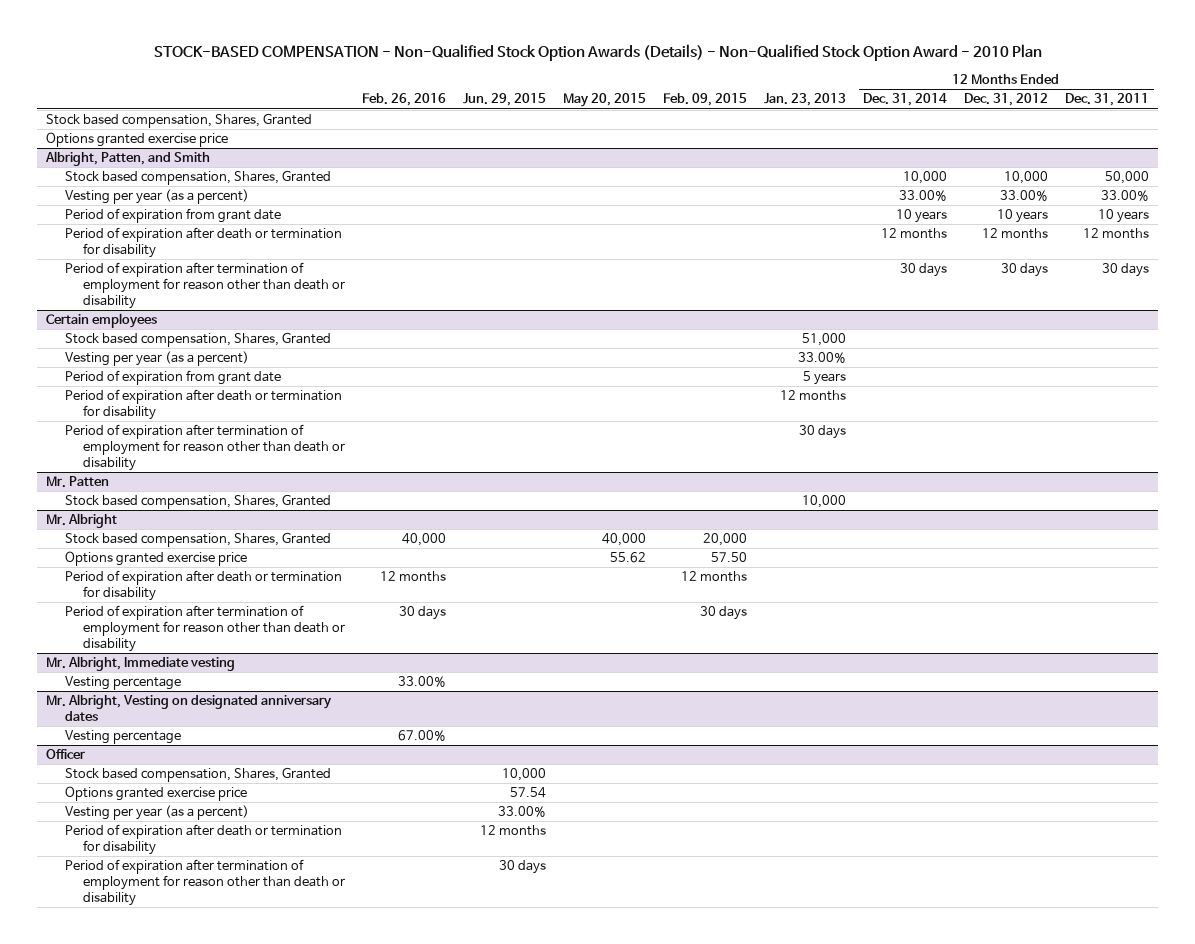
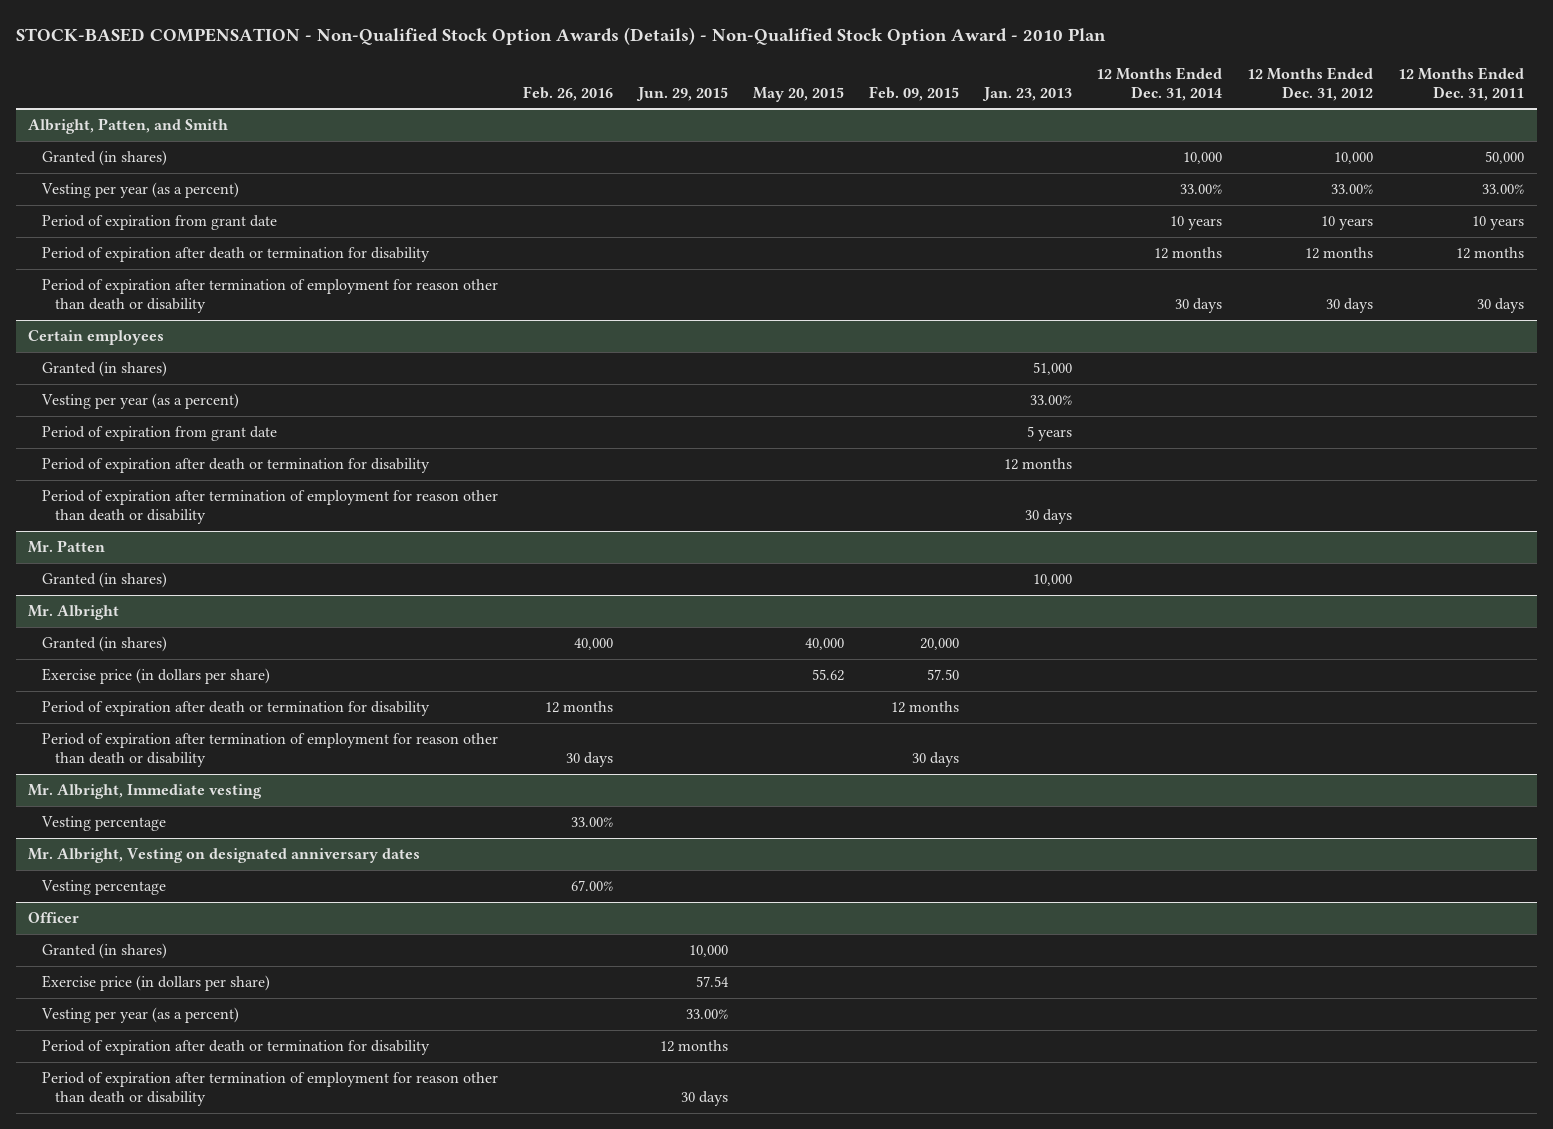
[45,113,312,129] Stock based compensation, Shares, Granted -> none
[45,132,228,148] Options granted exercise price -> none
[64,170,331,186] Stock based compensation, Shares, Granted -> [41,150,167,167] Granted (in shares)
[64,332,331,348] Stock based compensation, Shares, Granted -> [41,361,167,378] Granted (in shares)
[64,494,331,510] Stock based compensation, Shares, Granted -> [41,572,167,589] Granted (in shares)
[64,532,331,548] Stock based compensation, Shares, Granted -> [41,636,167,653] Granted (in shares)
[64,551,247,567] Options granted exercise price -> [41,668,270,685] Exercise price (in dollars per share)
[64,767,331,783] Stock based compensation, Shares, Granted -> [41,943,167,960] Granted (in shares)
[64,786,247,802] Options granted exercise price -> [41,975,270,992] Exercise price (in dollars per share)

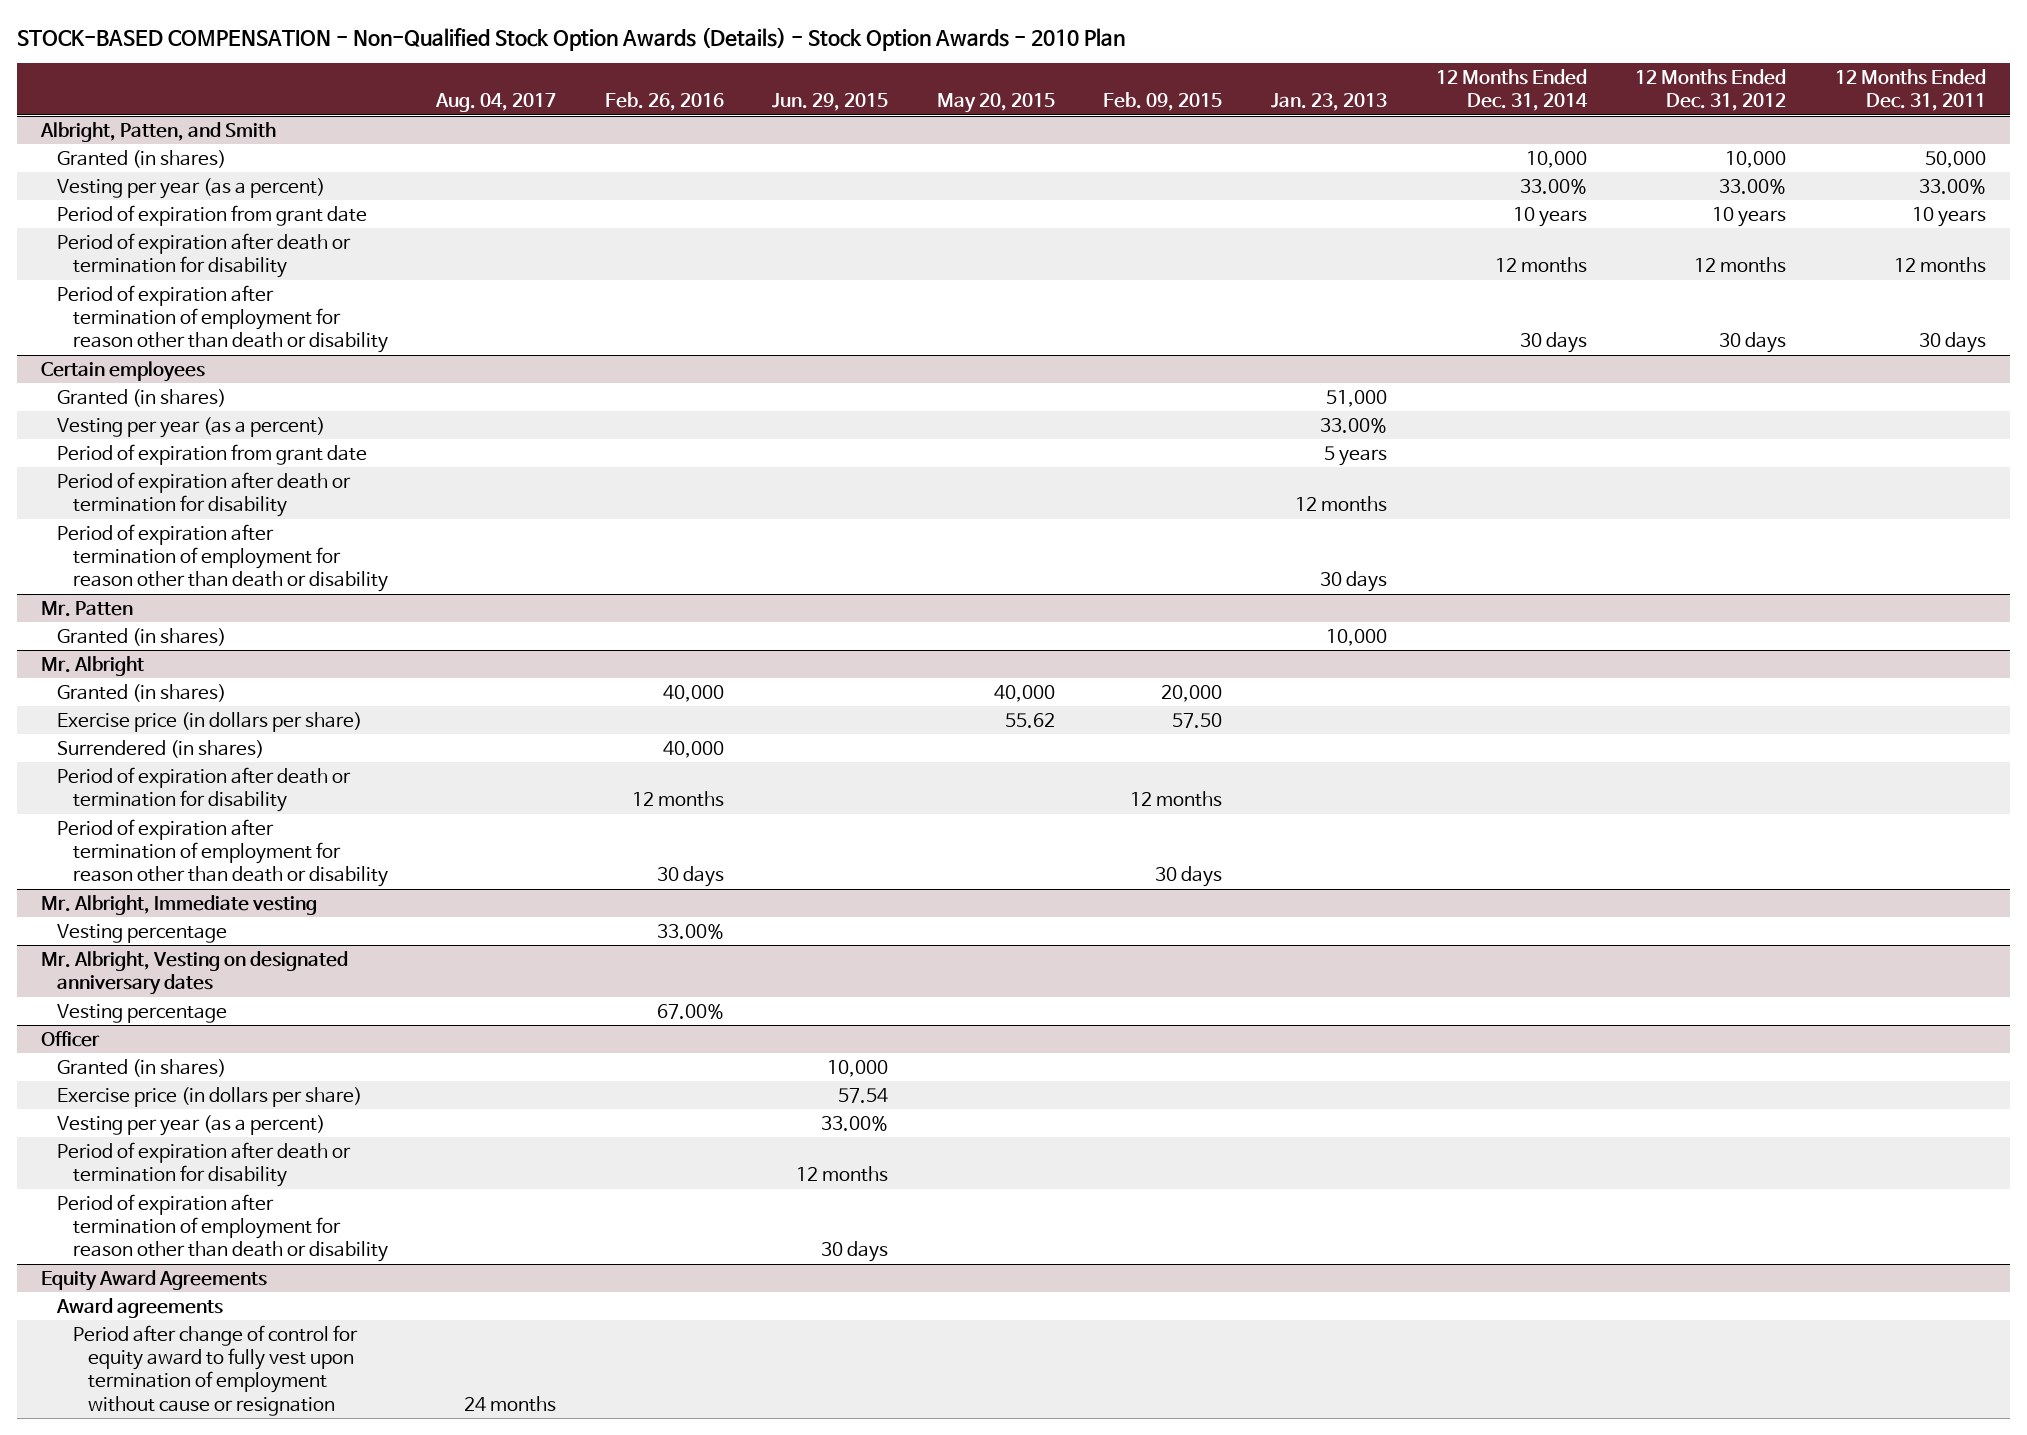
[15,27,1106,46] STOCK-BASED COMPENSATION - Non-Qualified Stock Option Awards (Details) - Non-Qualified Stock Option Award - 2010 Plan -> [16,27,1125,52] STOCK-BASED COMPENSATION - Non-Qualified Stock Option Awards (Details) - Stock Option Awards - 2010 Plan
none -> [435,93,557,113] Aug. 04, 2017
none -> [56,739,264,758] Surrendered (in shares)
none -> [40,1269,267,1291] Equity Award Agreements
none -> [55,1297,223,1318] Award agreements
none -> [72,1324,358,1416] Period after change of control for equity award to fully vest upon termination of employment without cause or resignation

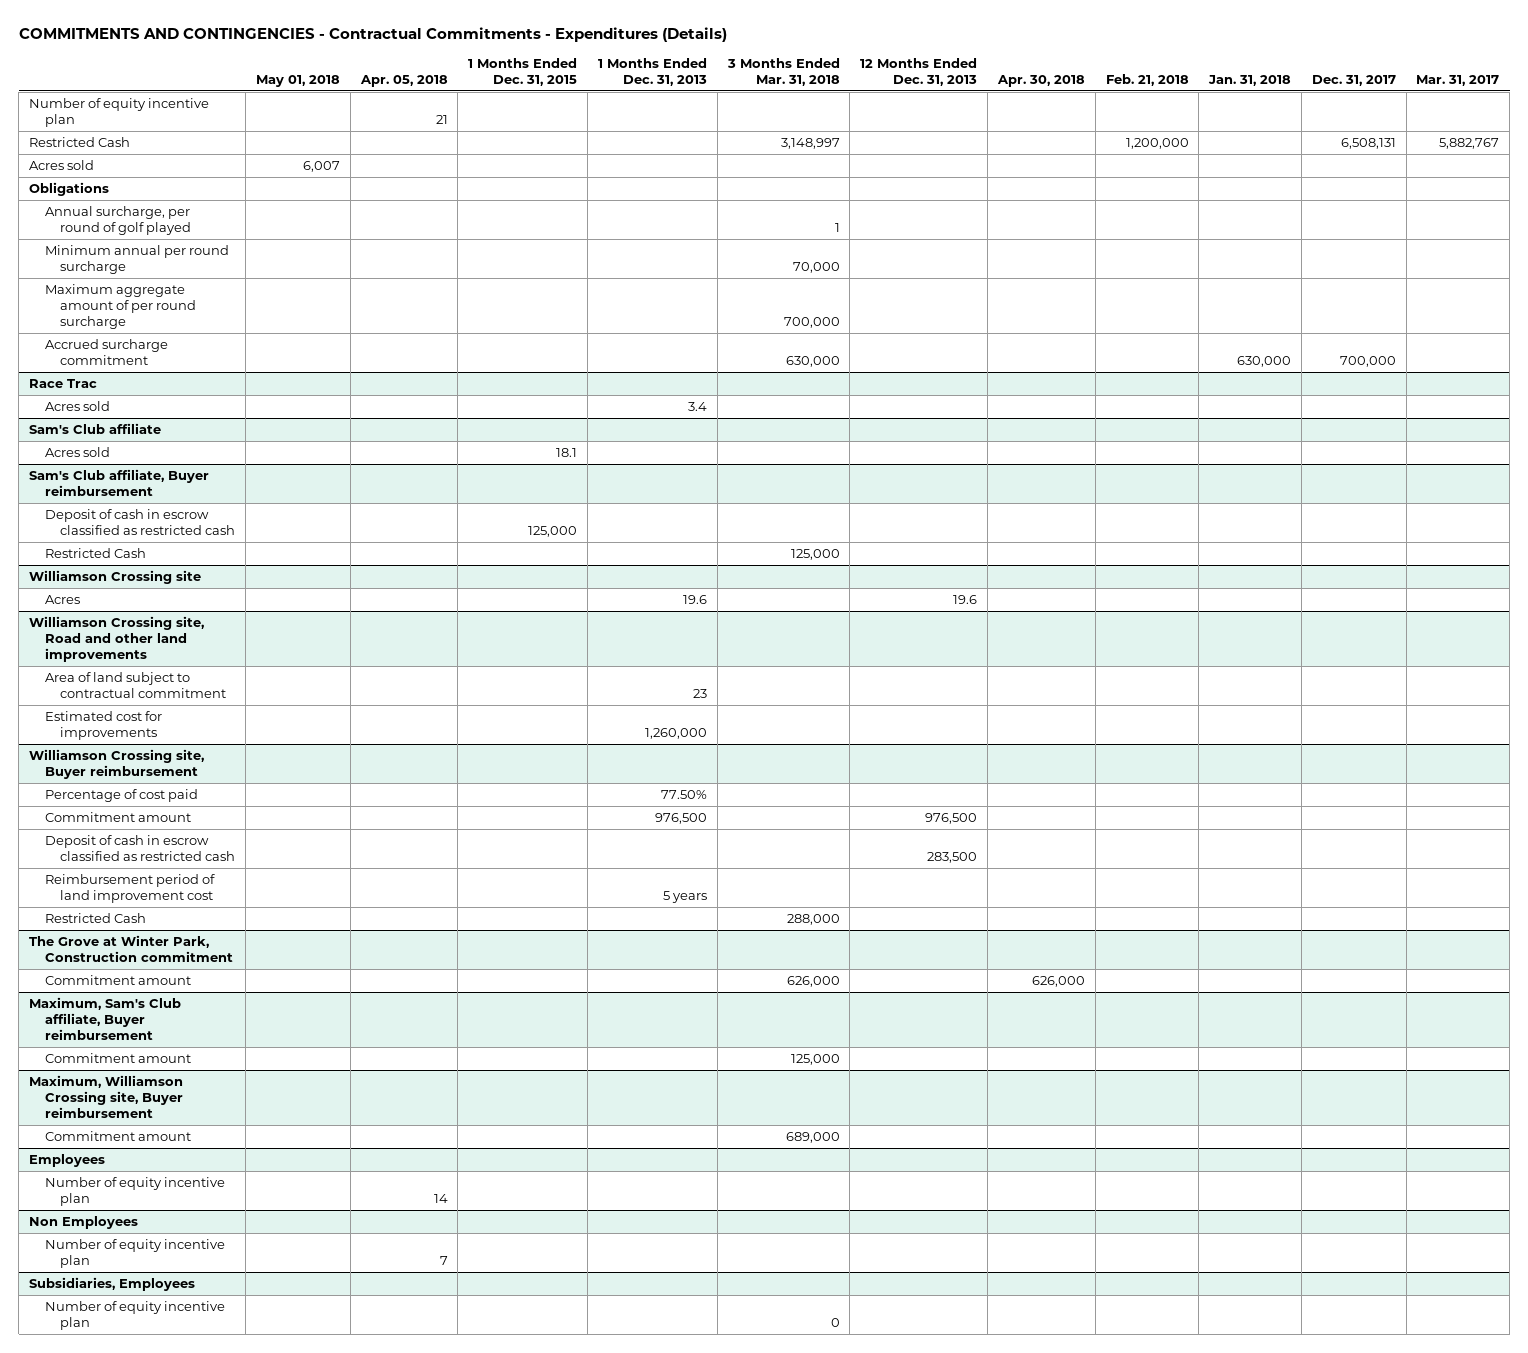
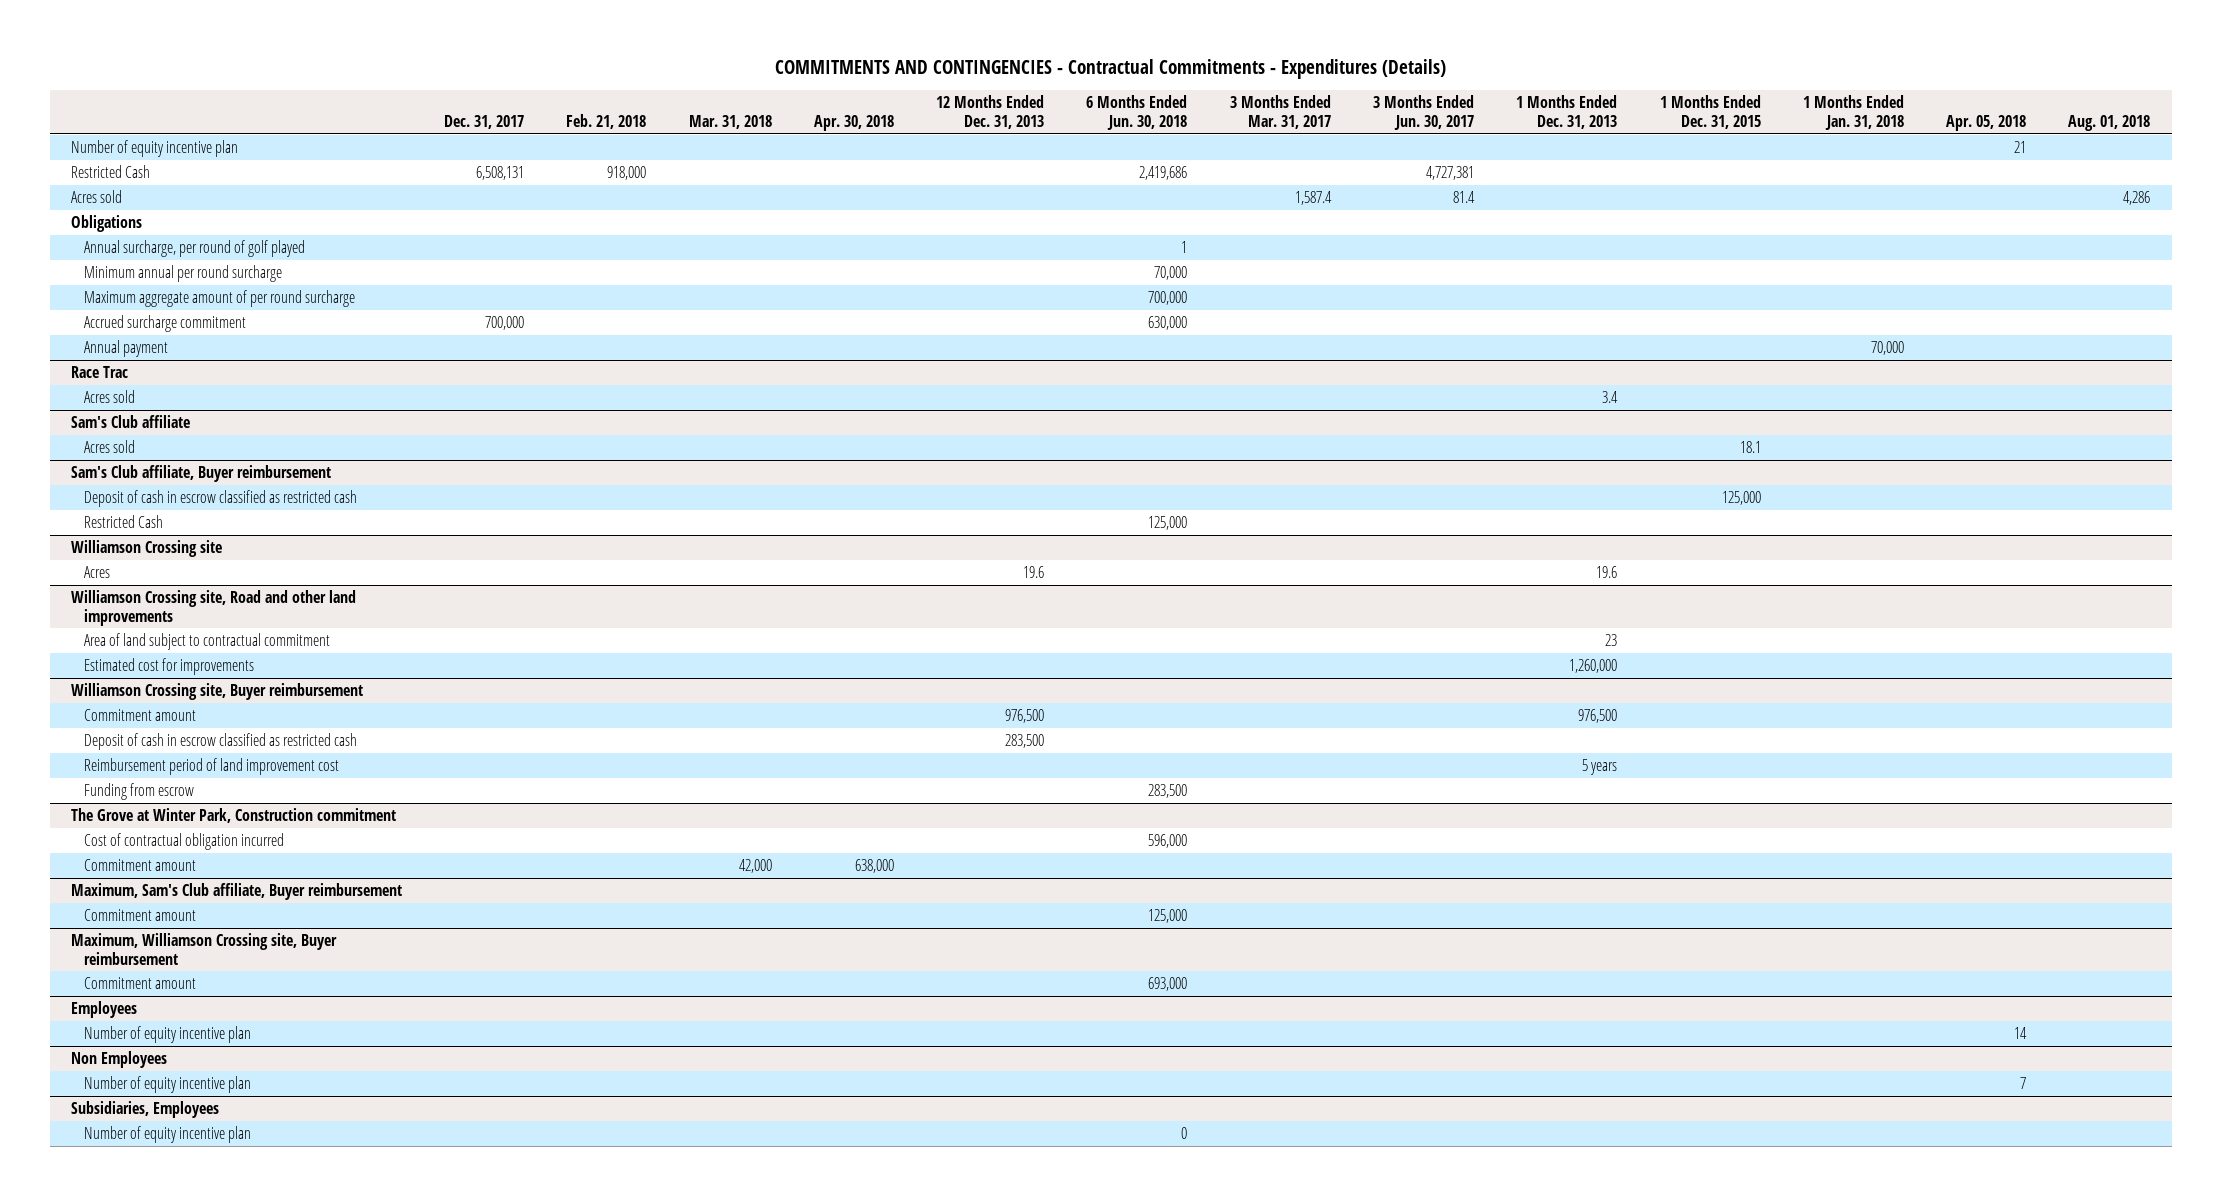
[256,74,341,87] May 01, 2018 -> none
[726,58,840,86] 3 Months Ended Mar. 31, 2018 -> none
[1208,74,1292,86] Jan. 31, 2018 -> none
[1416,74,1500,86] Mar. 31, 2017 -> none
none -> [688,114,772,129] Mar. 31, 2018
none -> [1086,95,1188,130] 6 Months Ended Jun. 30, 2018
none -> [1229,95,1331,129] 3 Months Ended Mar. 31, 2017
none -> [1372,95,1474,130] 3 Months Ended Jun. 30, 2017
none -> [1802,95,1904,130] 1 Months Ended Jan. 31, 2018
none -> [2068,114,2151,131] Aug. 01, 2018
[1125,138,1189,150] 1,200,000 -> [607,166,647,181] 918,000
none -> [84,340,169,358] Annual payment
[44,789,198,803] Percentage of cost paid -> none
[44,913,146,924] Restricted Cash -> none
none -> [84,783,195,801] Funding from escrow
none -> [84,833,285,851] Cost of contractual obligation incurred
[1031,976,1085,988] 626,000 -> [854,859,894,874] 638,000

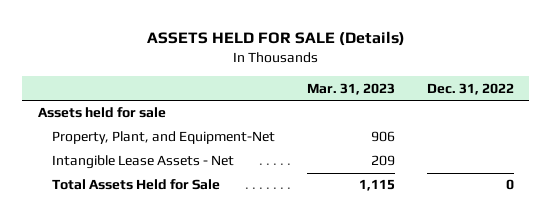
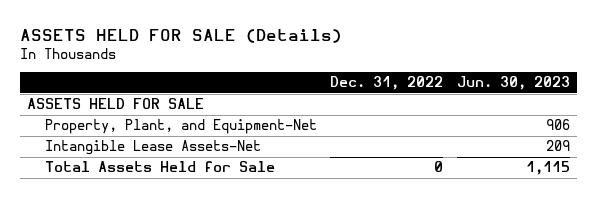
[306,82,395,95] Mar. 31, 2023 -> none
none -> [457,76,571,91] Jun. 30, 2023
[37,107,166,119] Assets held for sale -> [26,98,204,110] ASSETS HELD FOR SALE
[52,155,235,170] Intangible Lease Assets - Net -> [44,140,261,156] Intangible Lease Assets-Net

